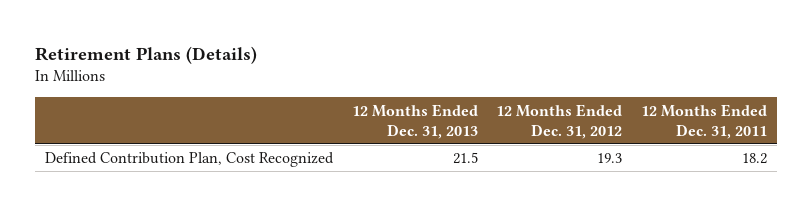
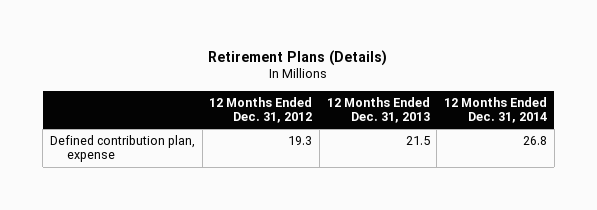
[641,103,768,139] 12 Months Ended Dec. 31, 2011 -> none
none -> [444,96,548,123] 12 Months Ended Dec. 31, 2014
[44,152,334,168] Defined Contribution Plan, Cost Recognized -> [49,135,195,163] Defined contribution plan, expense

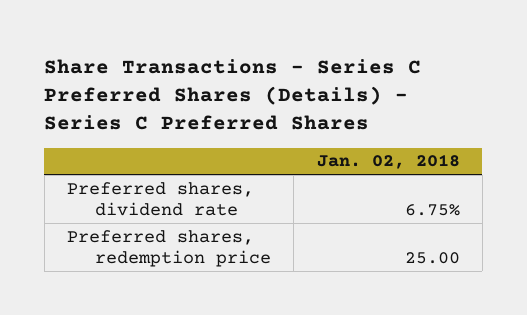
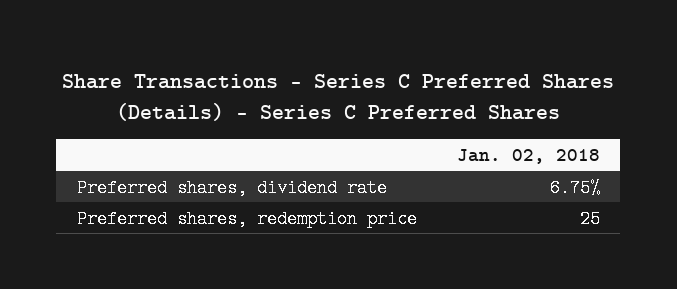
[404,252,460,265] 25.00 -> [580,209,601,228] 25

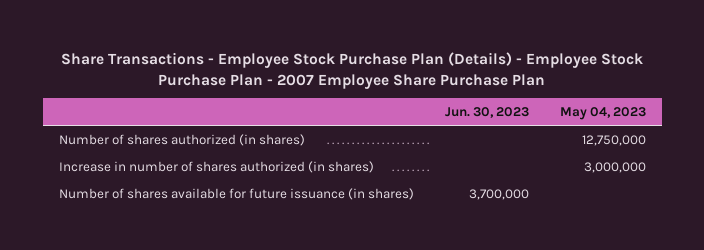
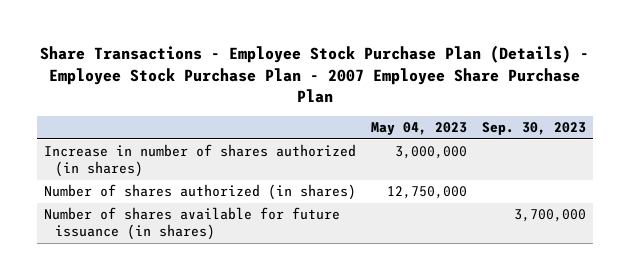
[444,107,529,119] Jun. 30, 2023 -> none
none -> [481,122,586,136] Sep. 30, 2023
[58,133,305,146] Number of shares authorized (in shares) -> [44,184,357,201] Number of shares authorized (in shares)

